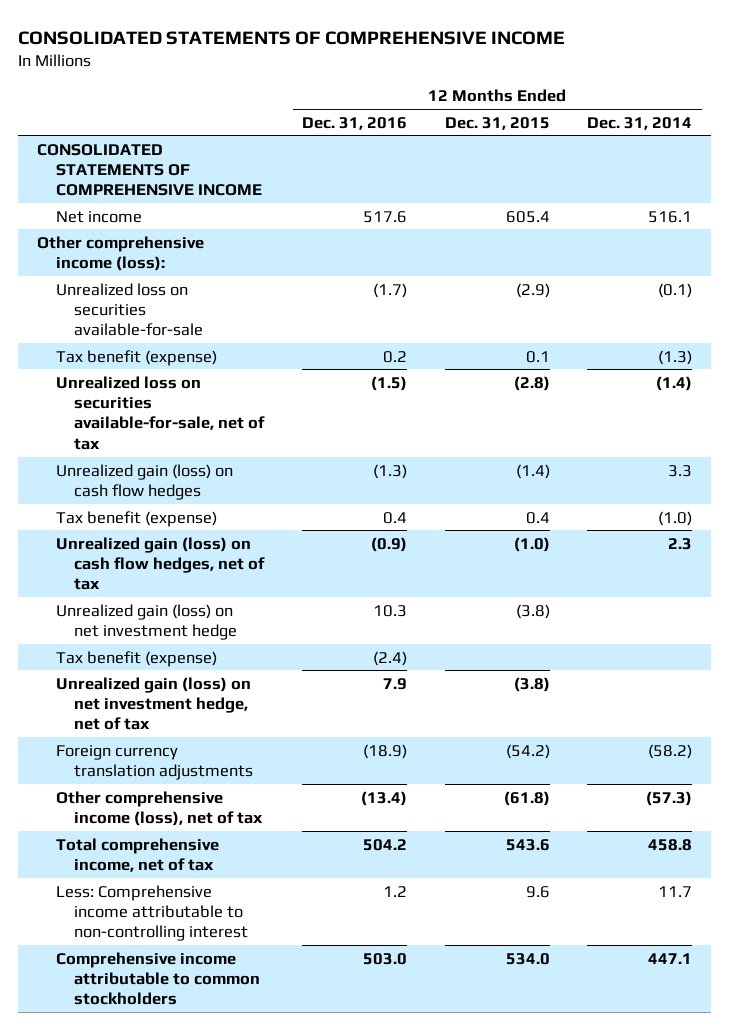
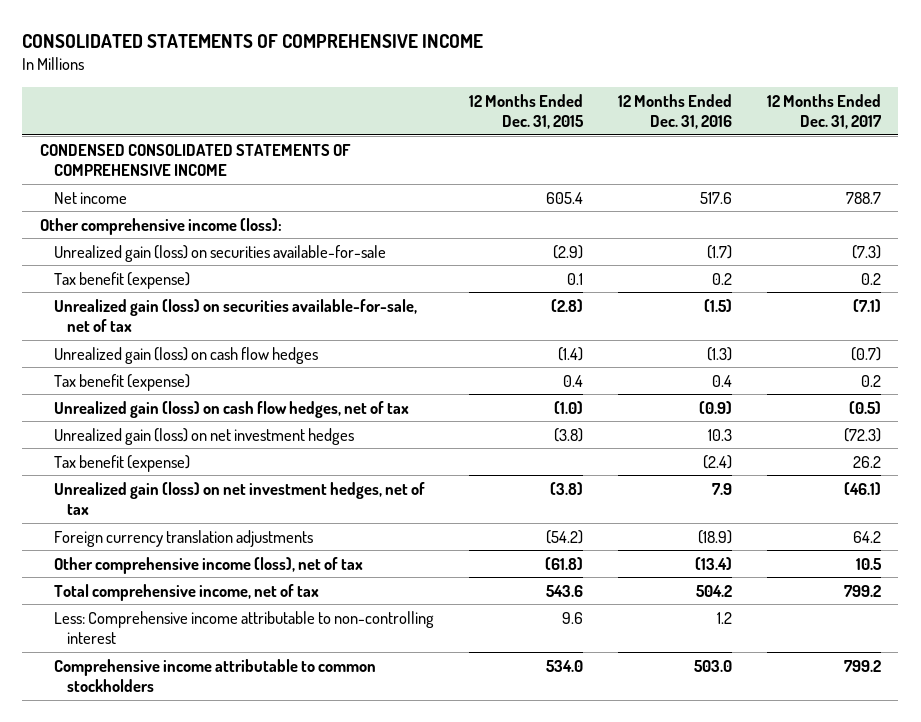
[587,116,693,130] Dec. 31, 2014 -> none
none -> [766,93,882,129] 12 Months Ended Dec. 31, 2017
[36,143,262,197] CONSOLIDATED STATEMENTS OF COMPREHENSIVE INCOME -> [39,143,351,177] CONDENSED CONSOLIDATED STATEMENTS OF COMPREHENSIVE INCOME
[55,282,204,337] Unrealized loss on securities available-for-sale -> [53,244,386,262] Unrealized gain (loss) on securities available-for-sale
[55,375,266,450] Unrealized loss on securities available-for-sale, net of tax -> [53,298,417,333] Unrealized gain (loss) on securities available-for-sale, net of tax
[55,603,238,640] Unrealized gain (loss) on net investment hedge -> [53,427,354,445] Unrealized gain (loss) on net investment hedges
[55,676,251,731] Unrealized gain (loss) on net investment hedge, net of tax -> [53,481,425,516] Unrealized gain (loss) on net investment hedges, net of tax

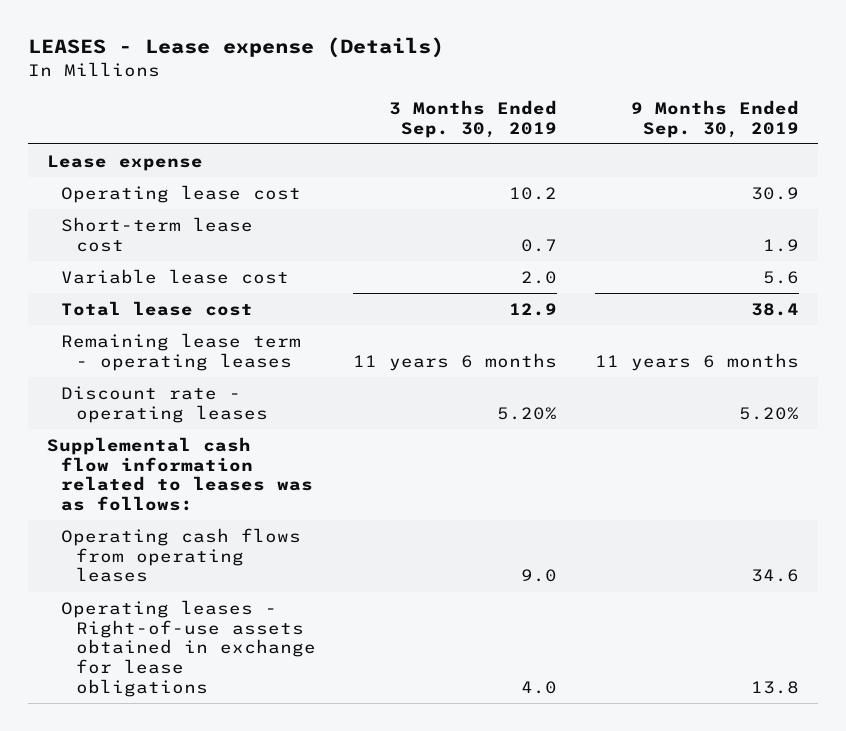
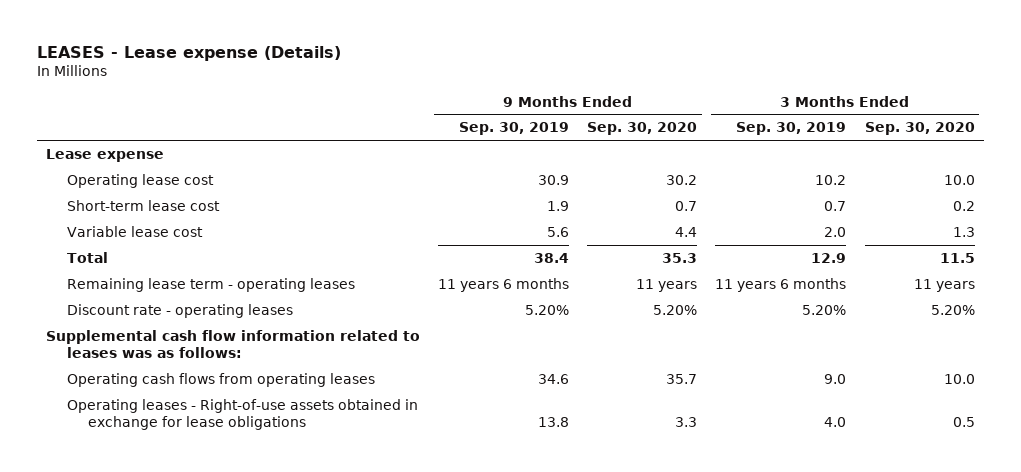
none -> [587,122,698,136] Sep. 30, 2020
none -> [864,122,975,136] Sep. 30, 2020
[61,300,254,316] Total lease cost -> [66,251,108,263] Total

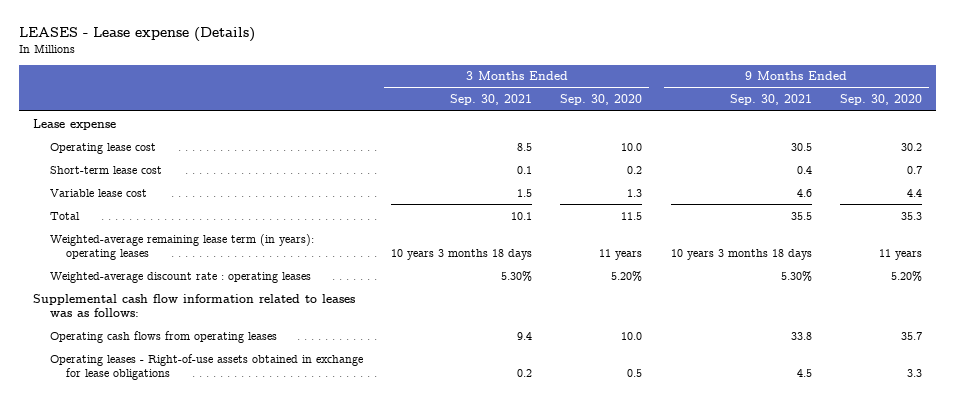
[459,122,570,136] Sep. 30, 2019 -> none
[736,122,847,136] Sep. 30, 2019 -> none
none -> [449,94,532,106] Sep. 30, 2021
none -> [729,94,812,106] Sep. 30, 2021
[66,277,355,292] Remaining lease term - operating leases -> [49,233,314,260] Weighted-average remaining lease term (in years): operating leases
[66,303,293,318] Discount rate - operating leases -> [49,271,311,283] Weighted-average discount rate : operating leases

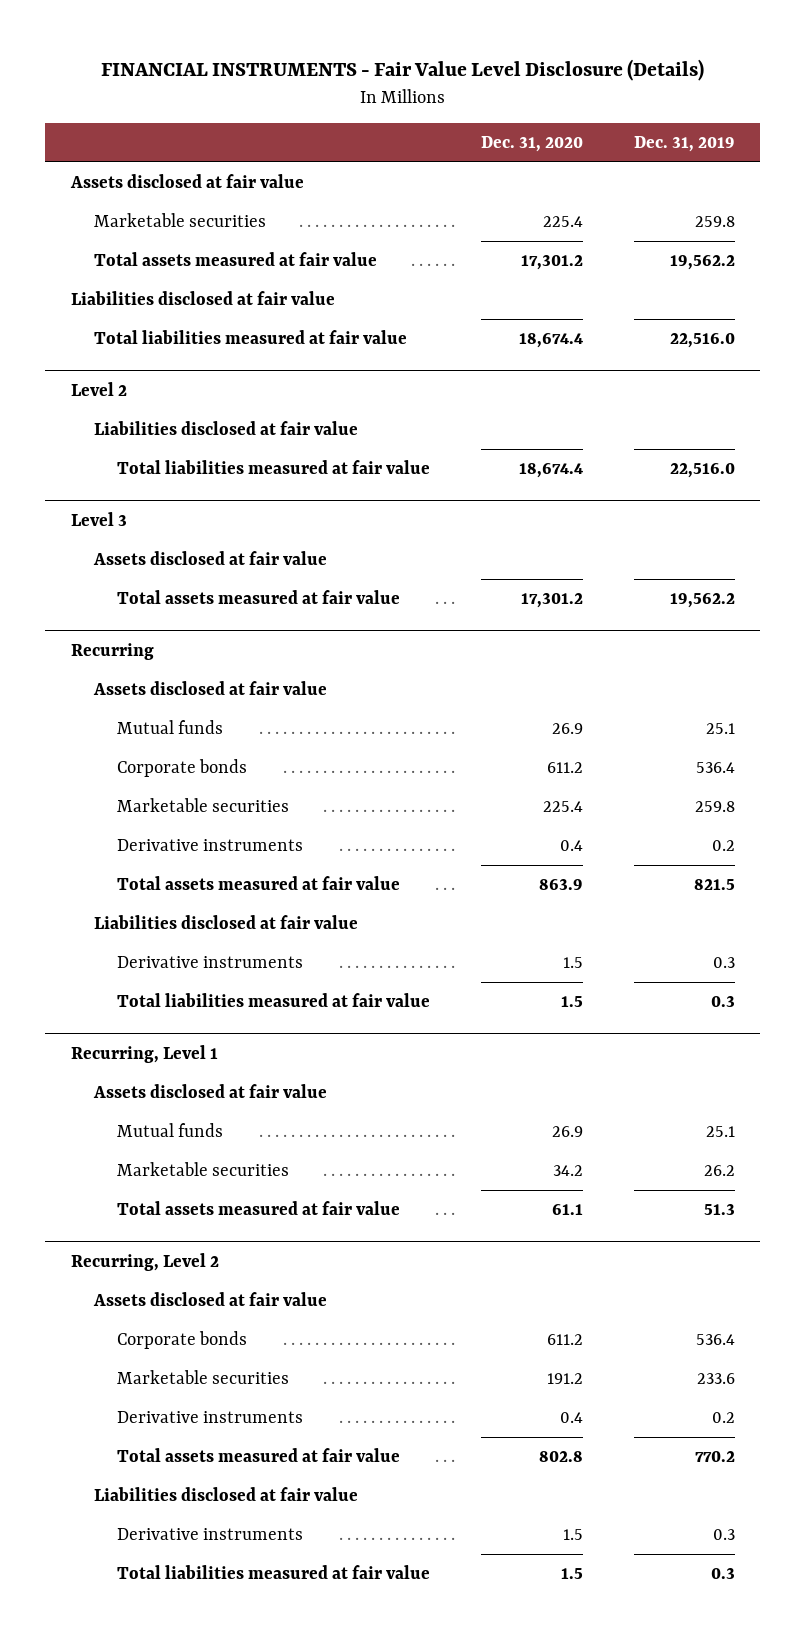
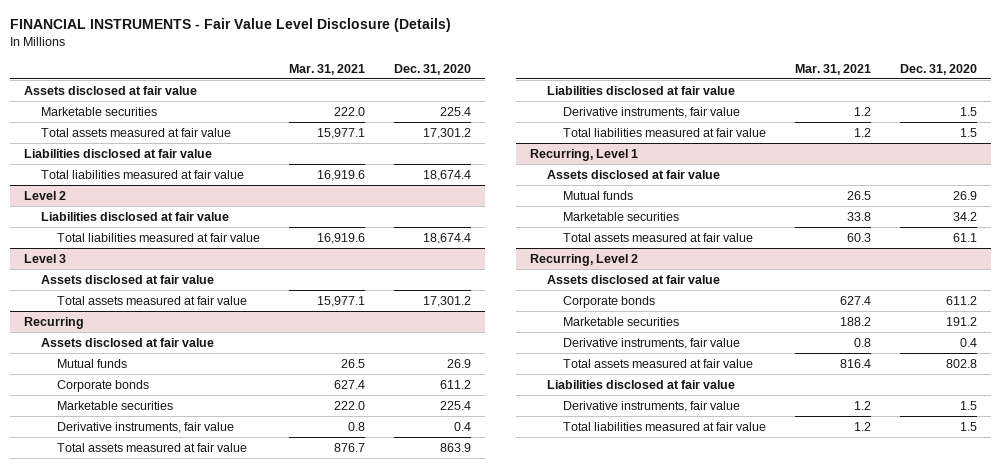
[633,135,735,152] Dec. 31, 2019 -> none
none -> [288,63,365,75] Mar. 31, 2021
[116,839,303,852] Derivative instruments -> [57,421,235,433] Derivative instruments, fair value
[116,956,303,969] Derivative instruments -> [563,106,741,118] Derivative instruments, fair value
[116,1411,303,1424] Derivative instruments -> [563,337,741,349] Derivative instruments, fair value
[116,1528,303,1541] Derivative instruments -> [563,400,741,412] Derivative instruments, fair value

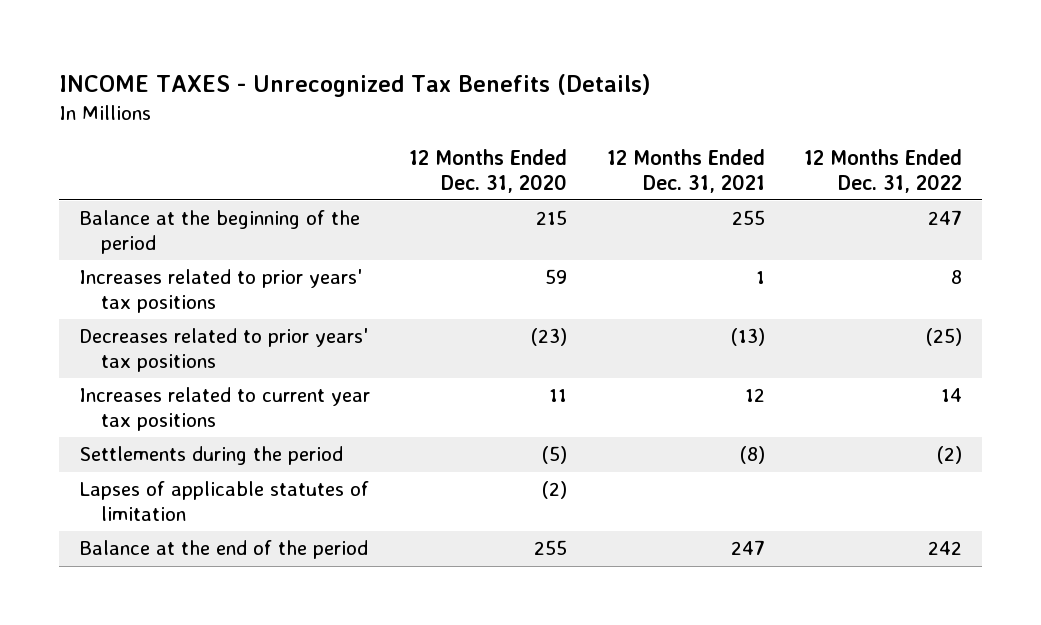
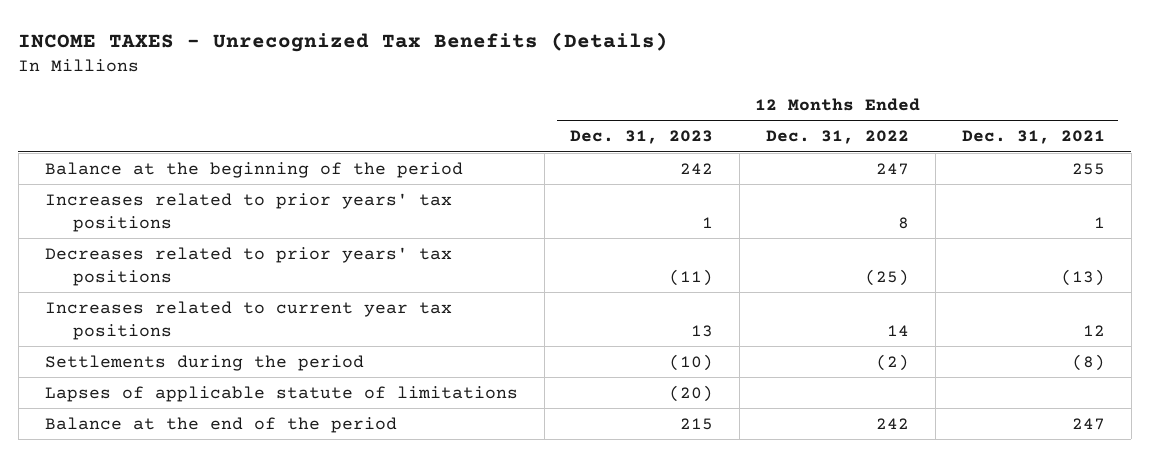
[409,149,568,193] 12 Months Ended Dec. 31, 2020 -> none
none -> [570,130,714,145] Dec. 31, 2023
[78,481,369,521] Lapses of applicable statutes of limitation -> [44,385,518,402] Lapses of applicable statute of limitations

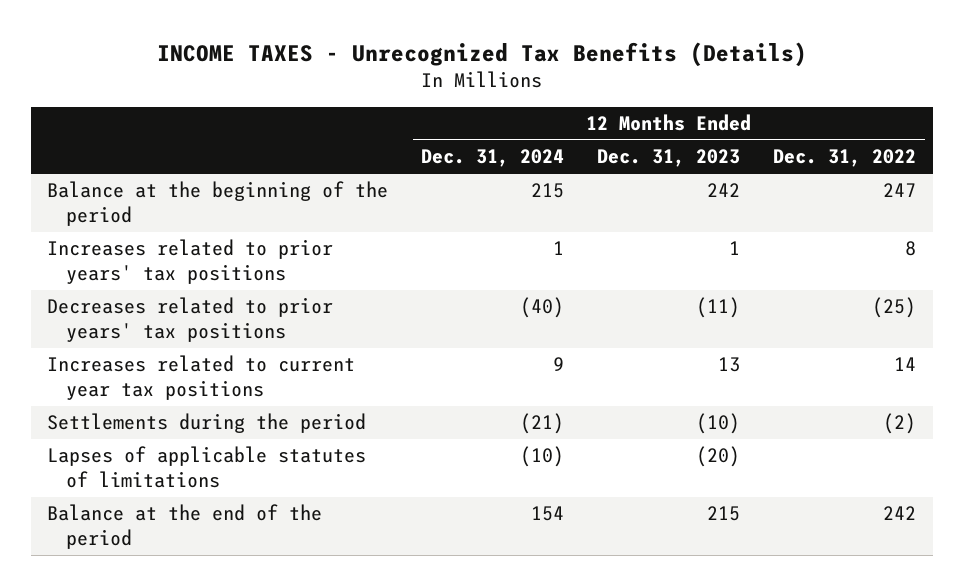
[961,130,1105,145] Dec. 31, 2021 -> none
none -> [421,149,565,168] Dec. 31, 2024
[44,385,518,402] Lapses of applicable statute of limitations -> [47,446,367,489] Lapses of applicable statutes of limitations

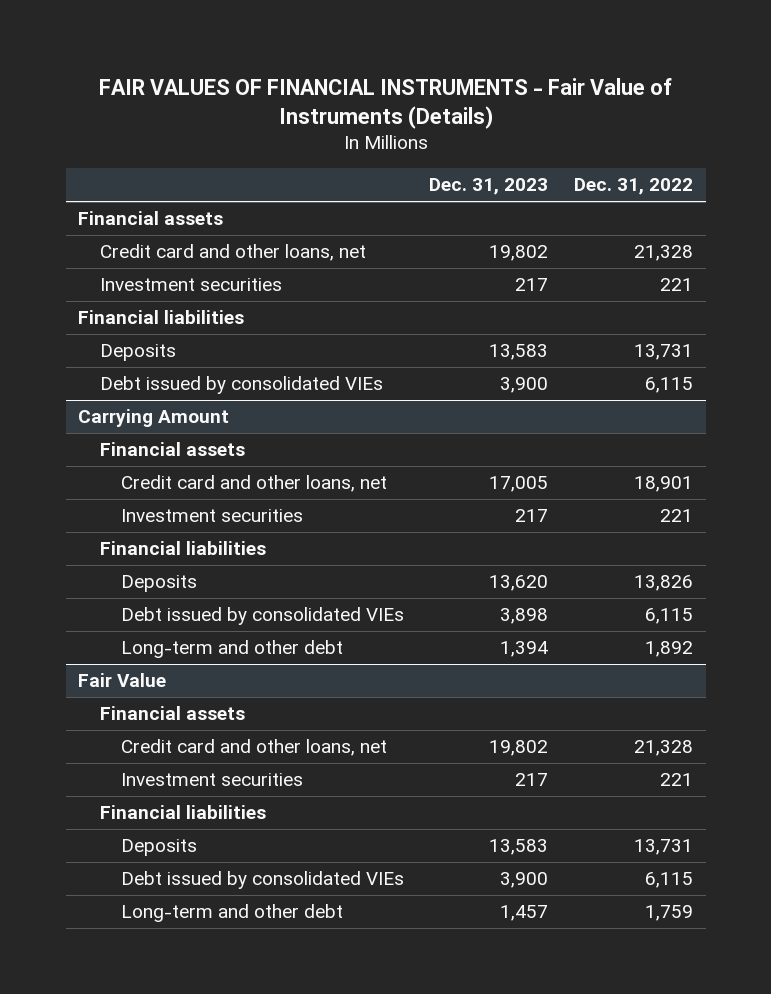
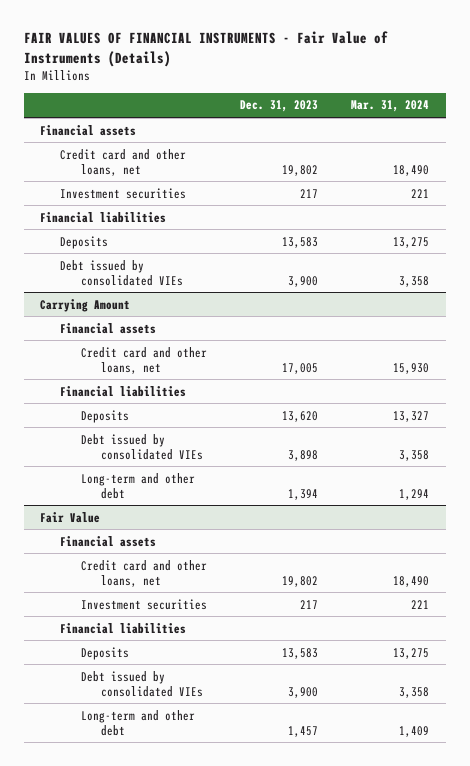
[573,178,693,196] Dec. 31, 2022 -> none
none -> [351,100,430,113] Mar. 31, 2024
[120,509,303,523] Investment securities -> none

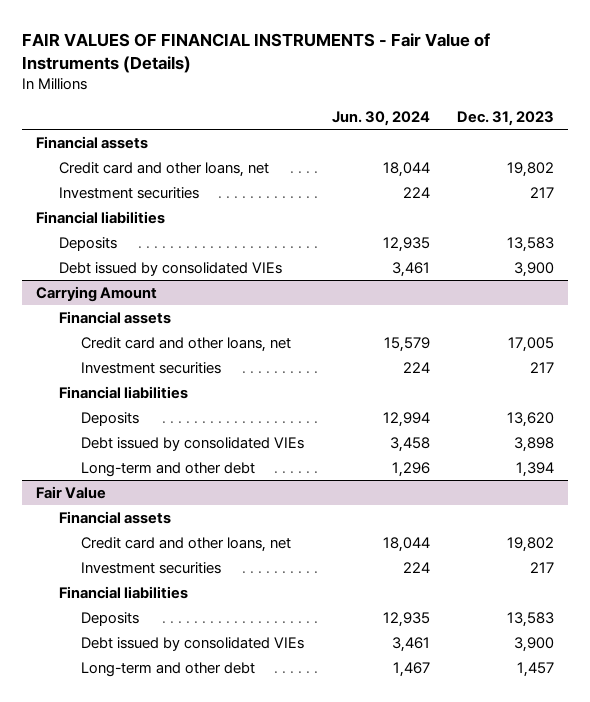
[351,100,430,113] Mar. 31, 2024 -> none
none -> [331,110,430,126] Jun. 30, 2024
none -> [81,361,222,374] Investment securities

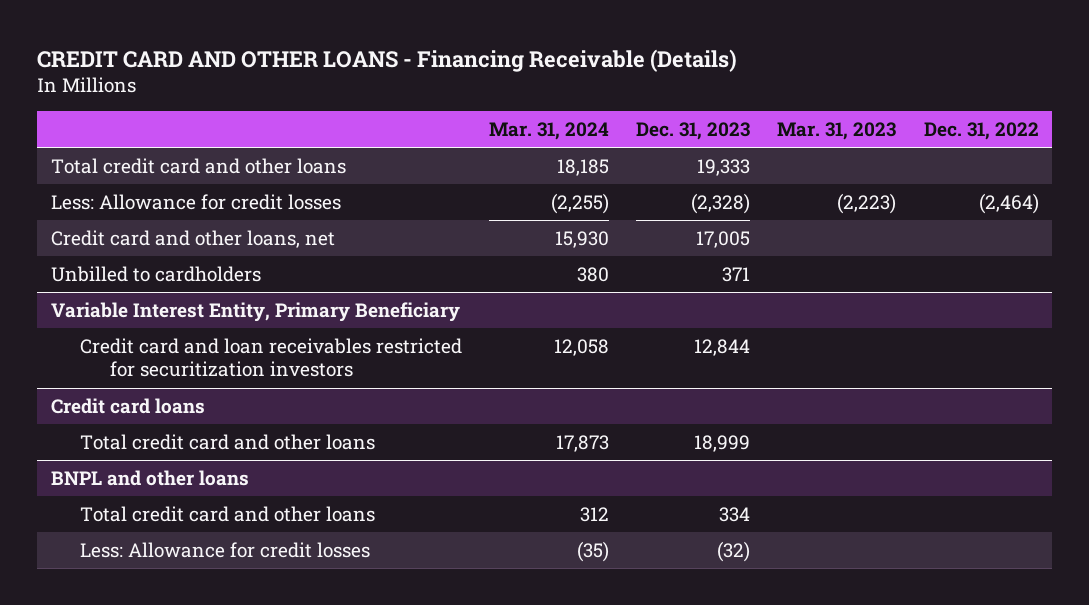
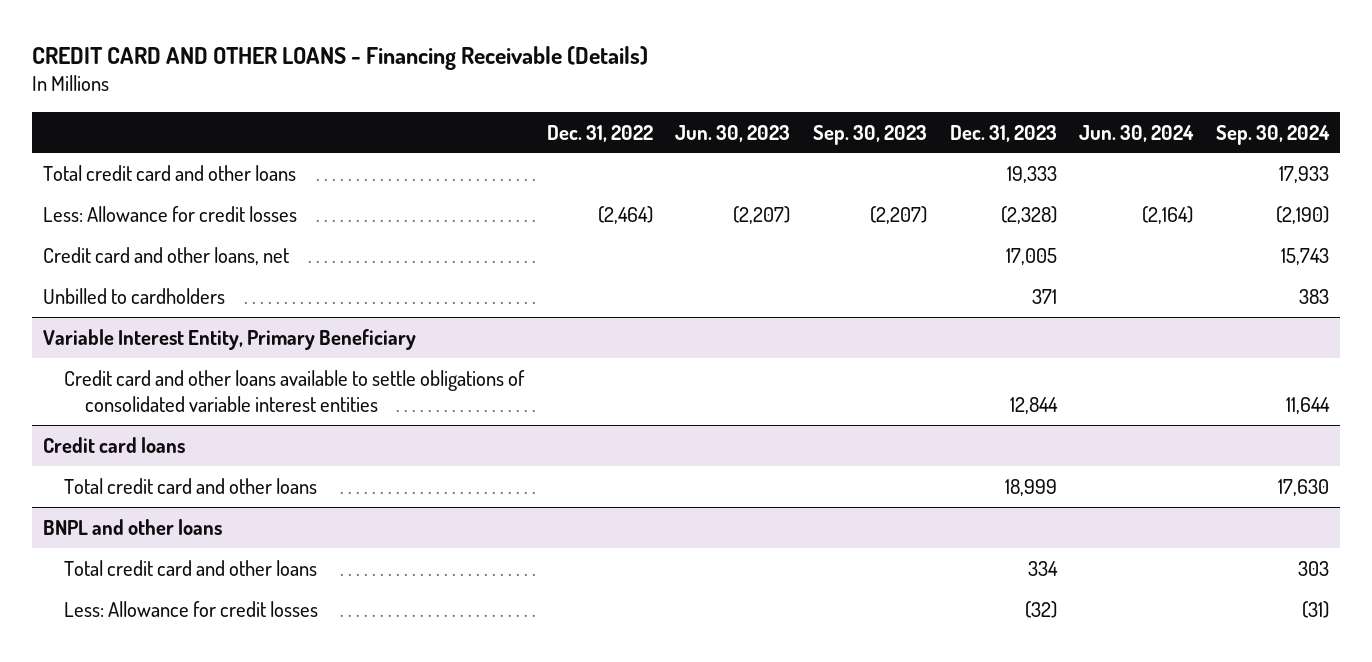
[489,121,610,140] Mar. 31, 2024 -> none
[777,121,897,140] Mar. 31, 2023 -> none
none -> [675,124,791,142] Jun. 30, 2023
none -> [813,124,928,145] Sep. 30, 2023
none -> [1079,124,1195,142] Jun. 30, 2024
none -> [1215,124,1330,145] Sep. 30, 2024
[80,337,463,378] Credit card and loan receivables restricted for securitization investors -> [64,369,526,412] Credit card and other loans available to settle obligations of consolidated variable interest entities

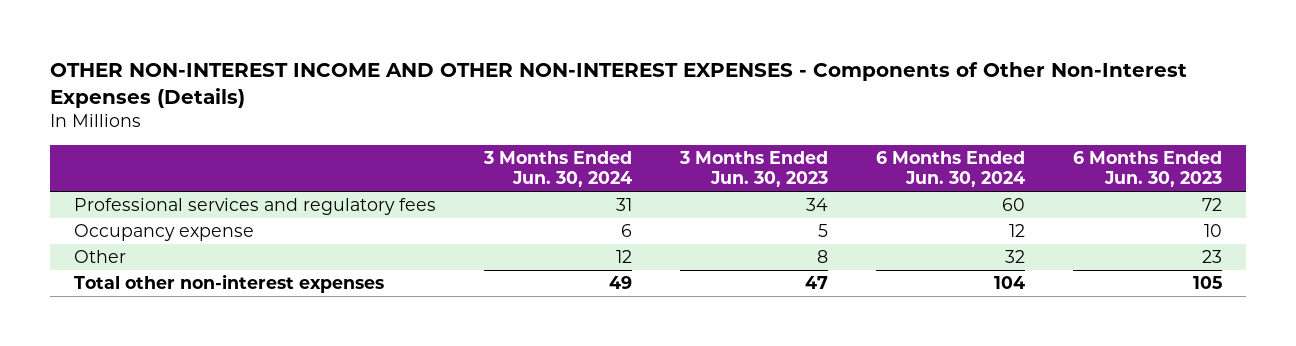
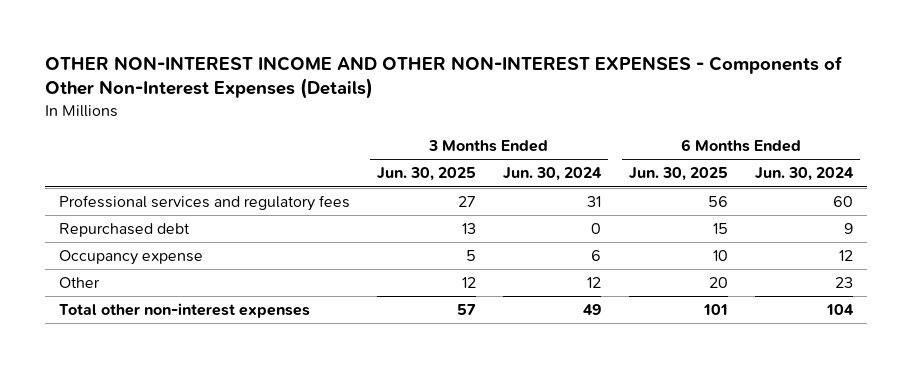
[678,150,828,188] 3 Months Ended Jun. 30, 2023 -> none
[1073,150,1223,188] 6 Months Ended Jun. 30, 2023 -> none
none -> [377,167,477,182] Jun. 30, 2025
none -> [628,167,728,182] Jun. 30, 2025
none -> [58,223,190,238] Repurchased debt
[1004,250,1025,264] 32 -> [835,277,854,289] 23

